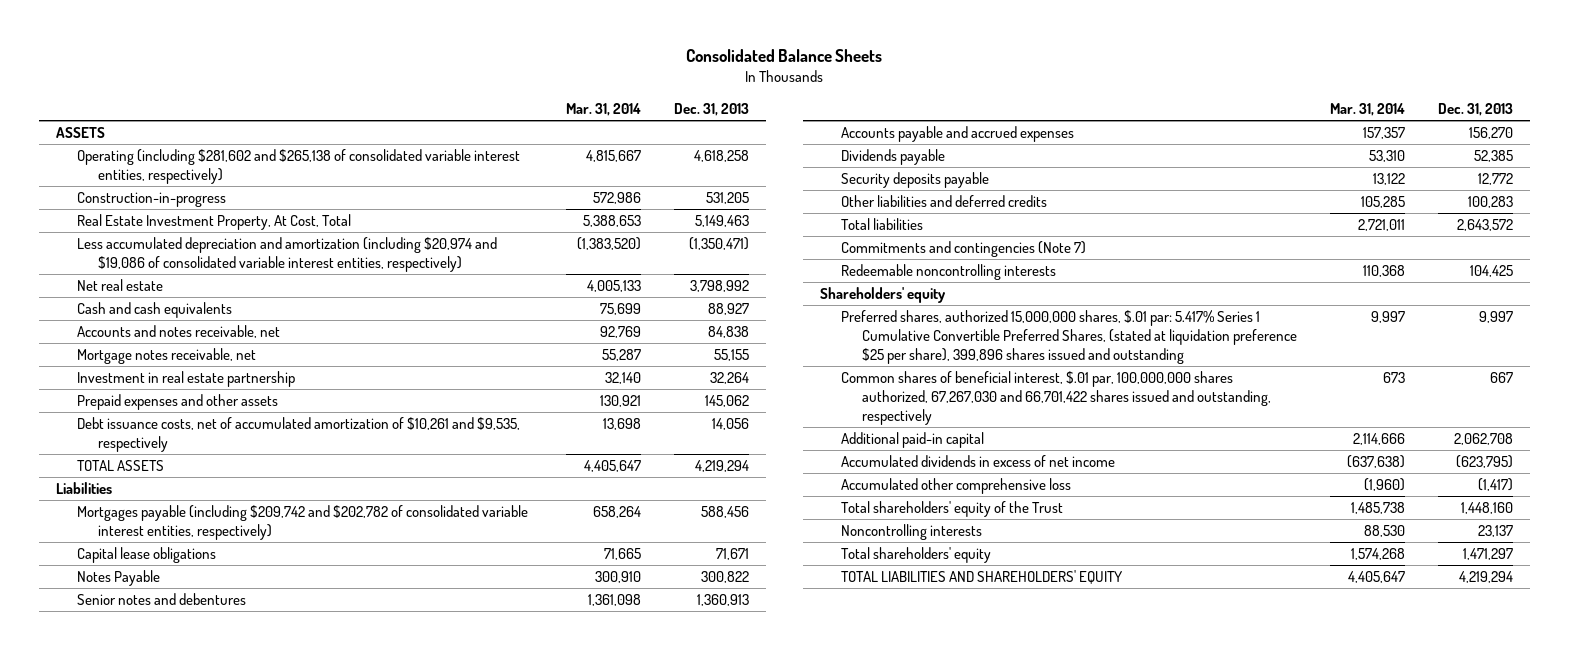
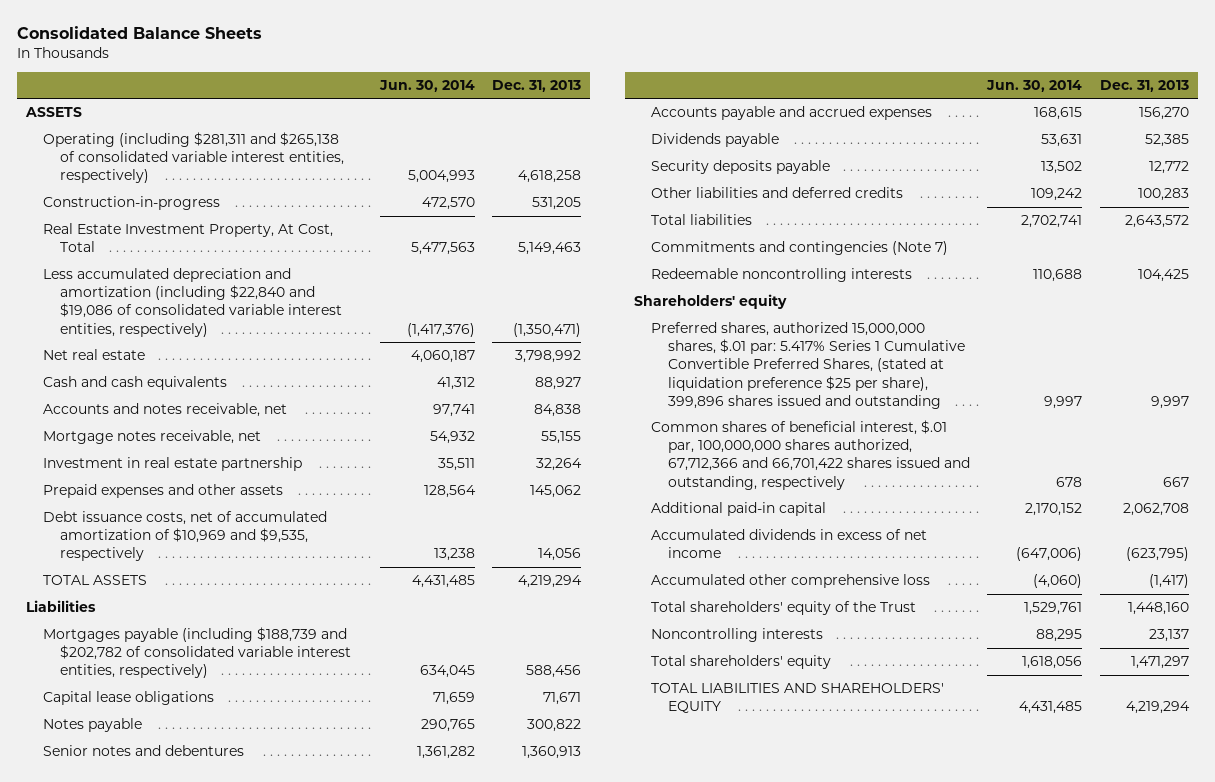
[566,103,642,117] Mar. 31, 2014 -> none
none -> [378,79,475,92] Jun. 30, 2014
[76,148,520,184] Operating (including $281,602 and $265,138 of consolidated variable interest entities, respectively) -> [43,132,345,184] Operating (including $281,311 and $265,138 of consolidated variable interest entities, respectively)
[76,236,497,272] Less accumulated depreciation and amortization (including $20,974 and $19,086 of consolidated variable interest entities, respectively) -> [43,268,343,337] Less accumulated depreciation and amortization (including $22,840 and $19,086 of consolidated variable interest entities, respectively)
[76,416,520,452] Debt issuance costs, net of accumulated amortization of $10,261 and $9,535, respectively -> [43,511,328,562] Debt issuance costs, net of accumulated amortization of $10,969 and $9,535, respectively
[76,504,528,540] Mortgages payable (including $209,742 and $202,782 of consolidated variable interest entities, respectively) -> [43,627,352,679] Mortgages payable (including $188,739 and $202,782 of consolidated variable interest entities, respectively)
[76,569,160,586] Notes Payable -> [43,718,143,733] Notes payable
[840,370,1272,425] Common shares of beneficial interest, $.01 par, 100,000,000 shares authorized, 67,267,030 and 66,701,422 shares issued and outstanding, respectively -> [650,420,970,490] Common shares of beneficial interest, $.01 par, 100,000,000 shares authorized, 67,712,366 and 66,701,422 shares issued and outstanding, respectively

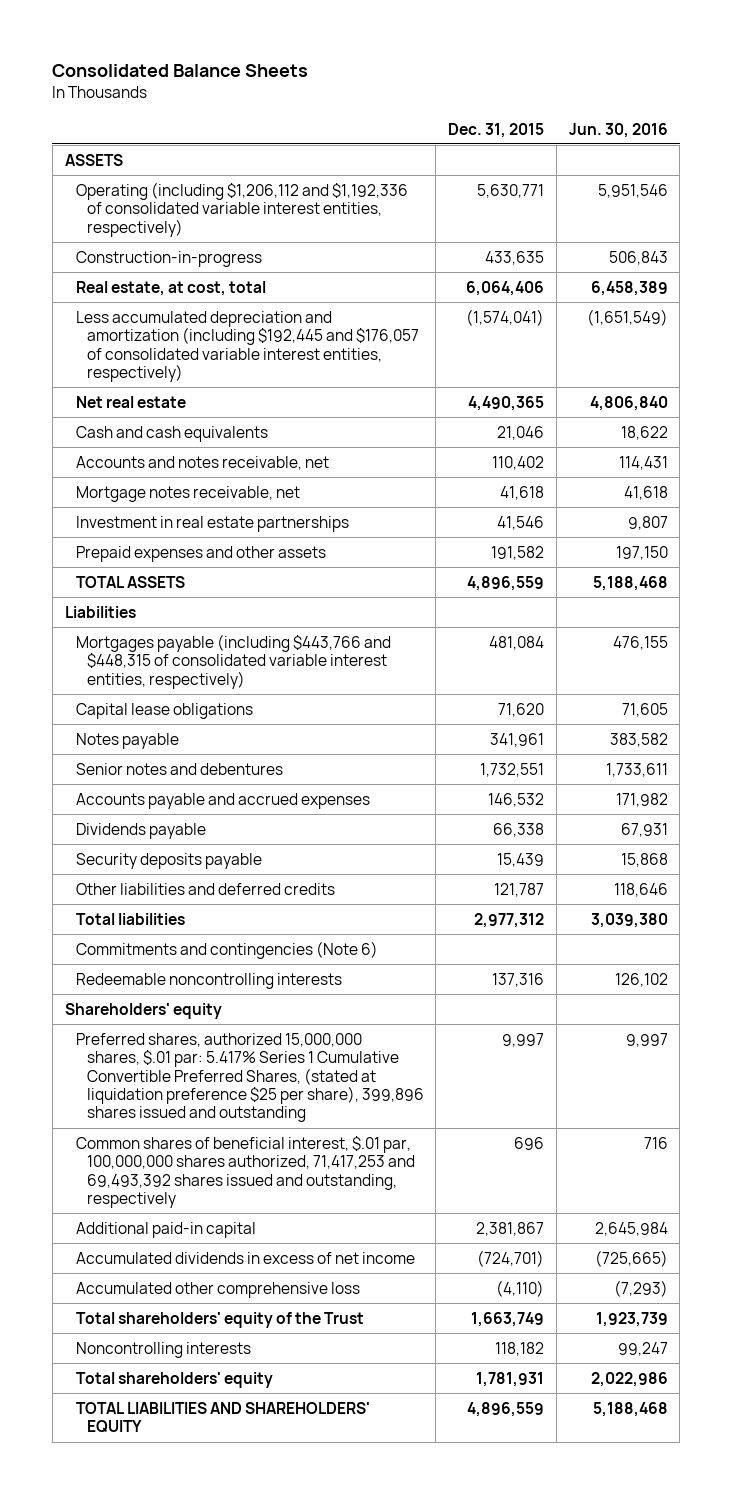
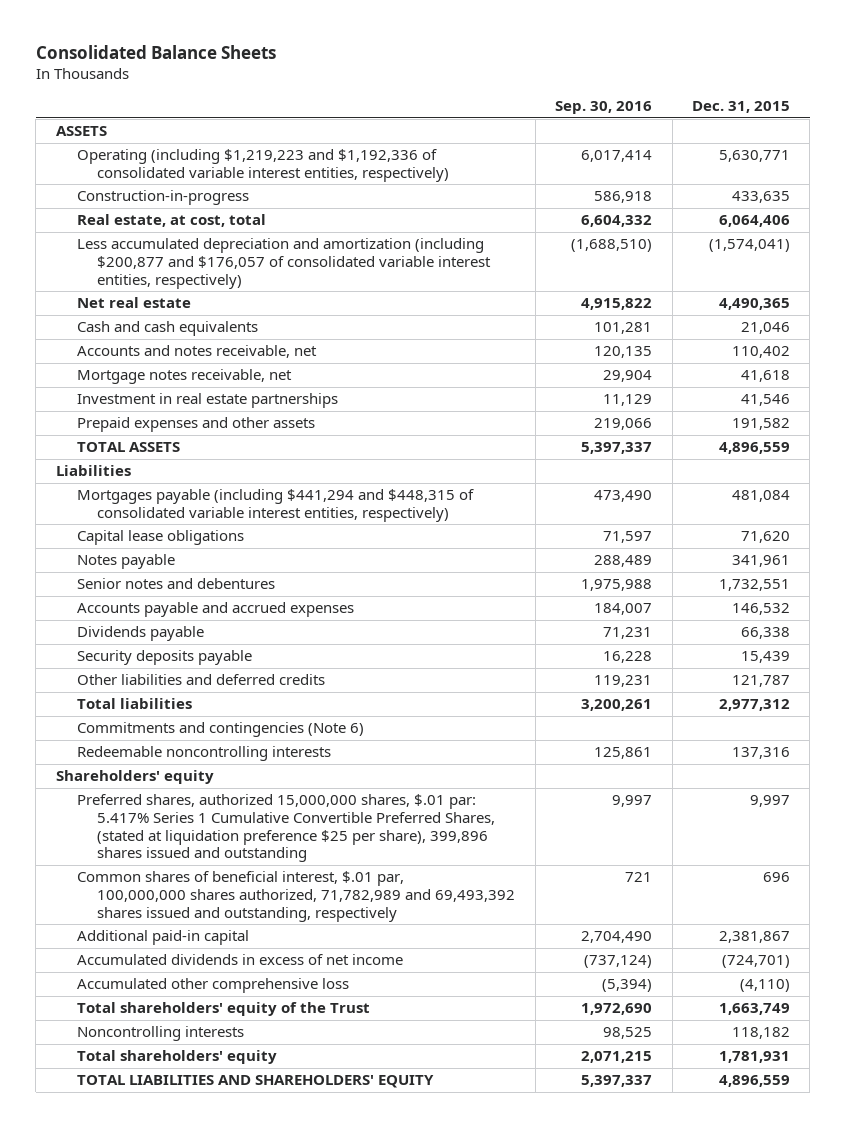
[568,122,668,138] Jun. 30, 2016 -> none
none -> [555,101,653,115] Sep. 30, 2016
[75,181,408,237] Operating (including $1,206,112 and $1,192,336 of consolidated variable interest entities, respectively) -> [76,149,450,182] Operating (including $1,219,223 and $1,192,336 of consolidated variable interest entities, respectively)
[75,310,419,382] Less accumulated depreciation and amortization (including $192,445 and $176,057 of consolidated variable interest entities, respectively) -> [76,238,492,289] Less accumulated depreciation and amortization (including $200,877 and $176,057 of consolidated variable interest entities, respectively)
[75,633,391,689] Mortgages payable (including $443,766 and $448,315 of consolidated variable interest entities, respectively) -> [76,489,474,522] Mortgages payable (including $441,294 and $448,315 of consolidated variable interest entities, respectively)
[75,1135,415,1208] Common shares of beneficial interest, $.01 par, 100,000,000 shares authorized, 71,417,253 and 69,493,392 shares issued and outstanding, respectively -> [76,871,516,922] Common shares of beneficial interest, $.01 par, 100,000,000 shares authorized, 71,782,989 and 69,493,392 shares issued and outstanding, respectively

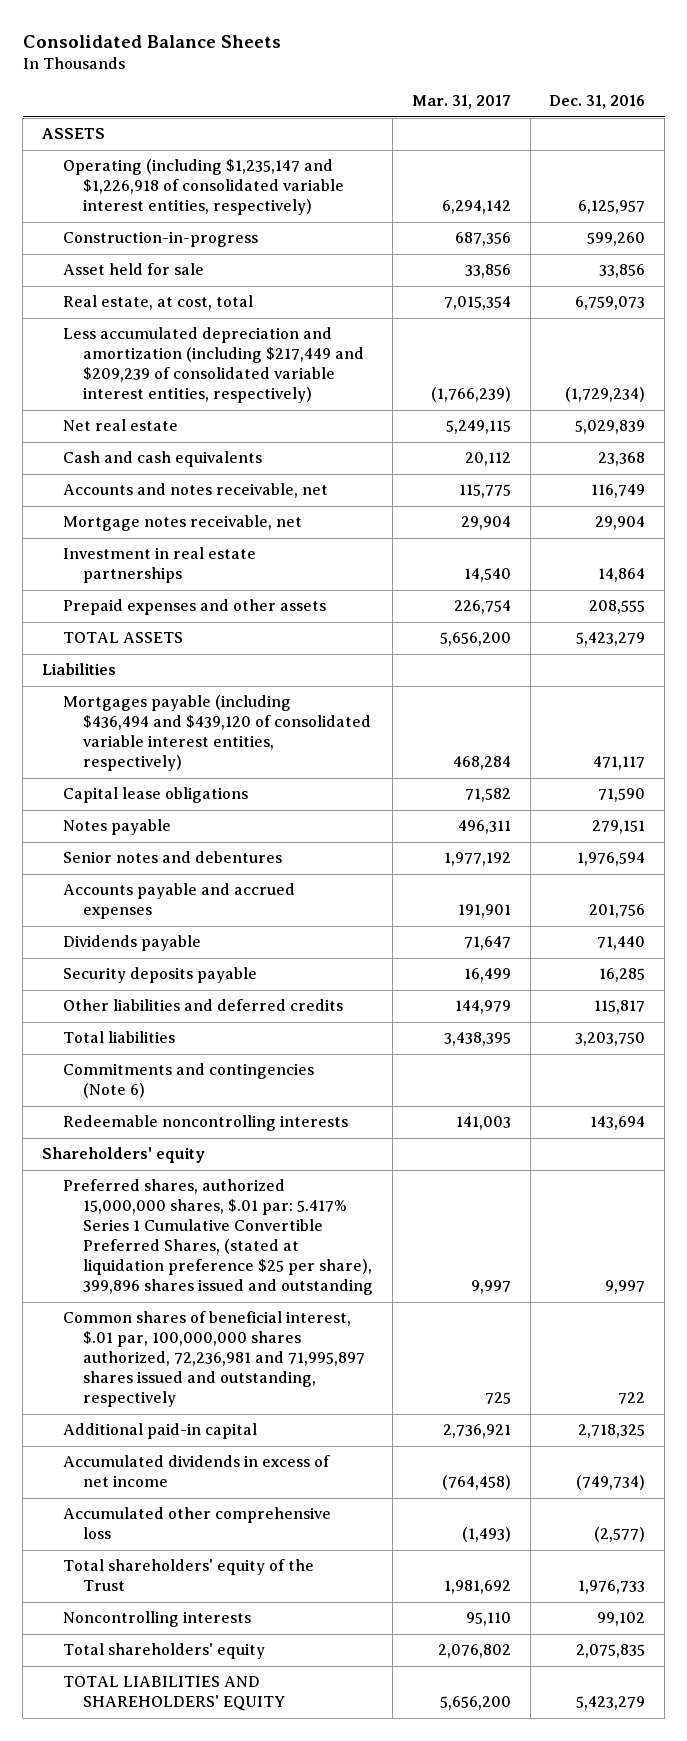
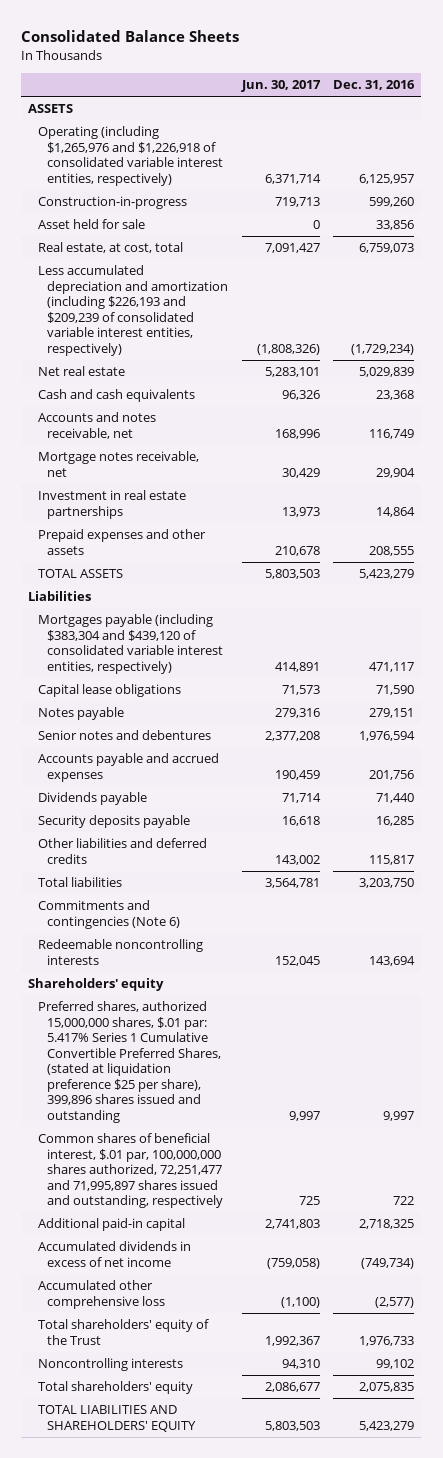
[411,95,511,110] Mar. 31, 2017 -> none
none -> [240,80,321,93] Jun. 30, 2017
[62,159,345,216] Operating (including $1,235,147 and $1,226,918 of consolidated variable interest entities, respectively) -> [37,126,224,186] Operating (including $1,265,976 and $1,226,918 of consolidated variable interest entities, respectively)
[62,327,365,404] Less accumulated depreciation and amortization (including $217,449 and $209,239 of consolidated variable interest entities, respectively) -> [37,265,229,356] Less accumulated depreciation and amortization (including $226,193 and $209,239 of consolidated variable interest entities, respectively)
[62,695,372,772] Mortgages payable (including $436,494 and $439,120 of consolidated variable interest entities, respectively) -> [37,614,224,674] Mortgages payable (including $383,304 and $439,120 of consolidated variable interest entities, respectively)
[62,1311,366,1408] Common shares of beneficial interest, $.01 par, 100,000,000 shares authorized, 72,236,981 and 71,995,897 shares issued and outstanding, respectively -> [37,1133,224,1209] Common shares of beneficial interest, $.01 par, 100,000,000 shares authorized, 72,251,477 and 71,995,897 shares issued and outstanding, respectively

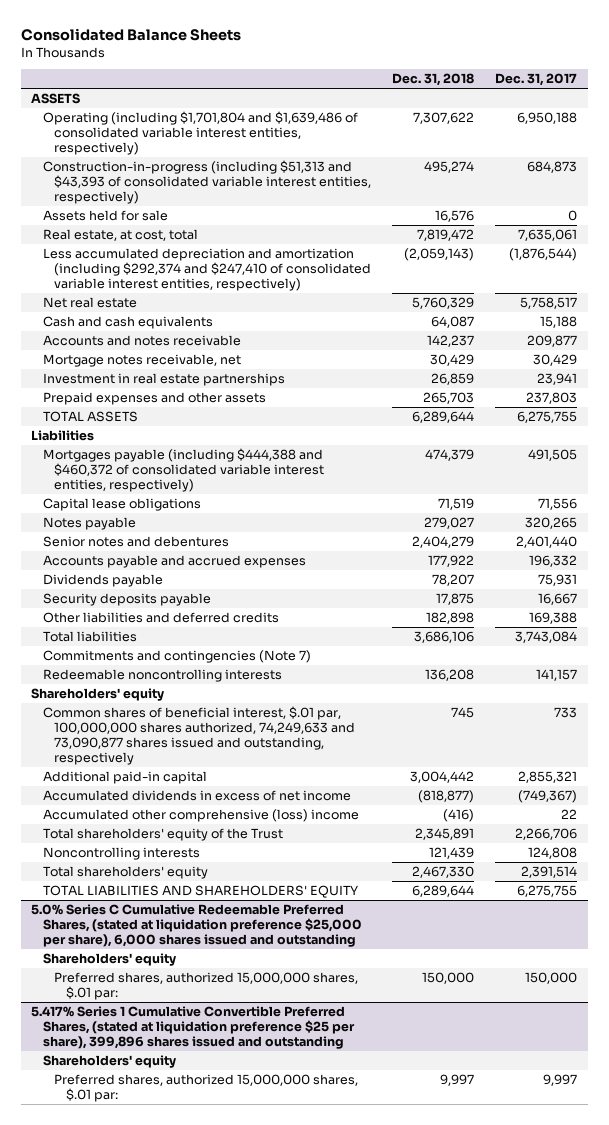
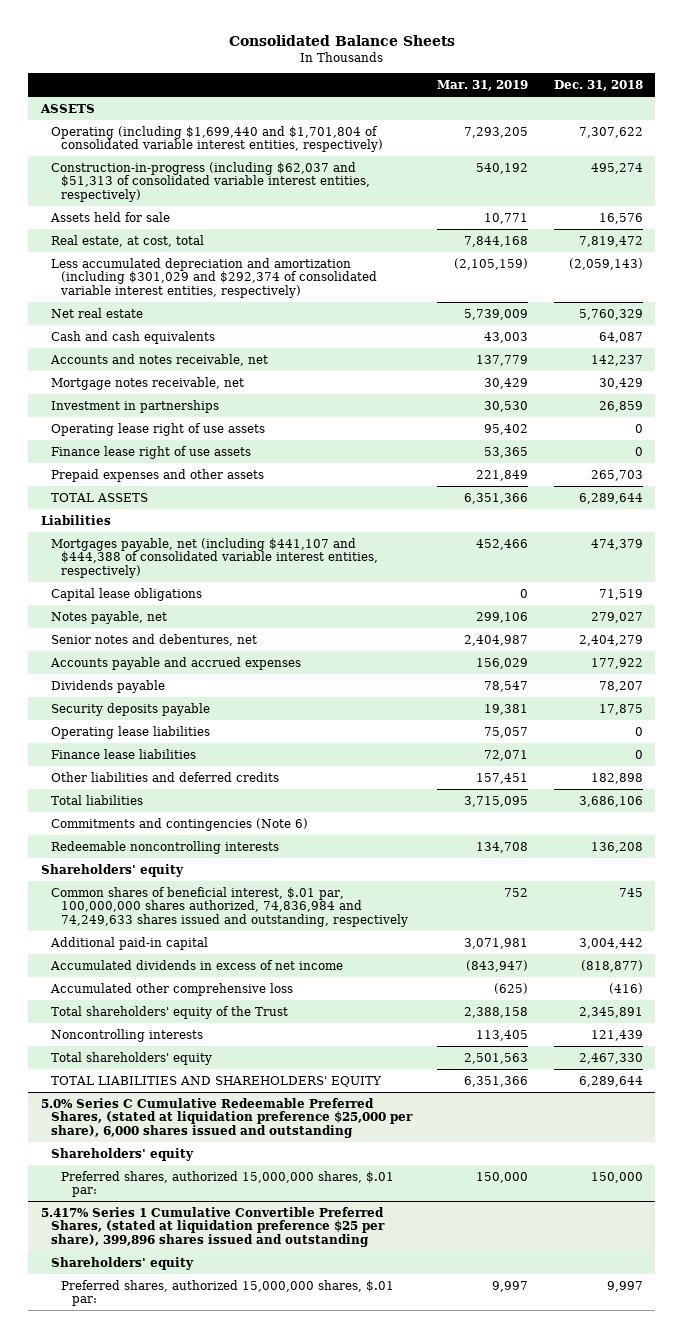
[495,73,578,87] Dec. 31, 2017 -> none
none -> [437,80,529,92] Mar. 31, 2019
[42,111,358,155] Operating (including $1,701,804 and $1,639,486 of consolidated variable interest entities, respectively) -> [51,125,384,153] Operating (including $1,699,440 and $1,701,804 of consolidated variable interest entities, respectively)
[42,160,372,204] Construction-in-progress (including $51,313 and $43,393 of consolidated variable interest entities, respectively) -> [51,161,371,202] Construction-in-progress (including $62,037 and $51,313 of consolidated variable interest entities, respectively)
[42,248,372,291] Less accumulated depreciation and amortization (including $292,374 and $247,410 of consolidated variable interest entities, respectively) -> [51,257,378,298] Less accumulated depreciation and amortization (including $301,029 and $292,374 of consolidated variable interest entities, respectively)
[42,335,241,347] Accounts and notes receivable -> [50,353,269,366] Accounts and notes receivable, net
[42,373,285,387] Investment in real estate partnerships -> [51,399,220,413] Investment in partnerships
none -> [51,422,266,436] Operating lease right of use assets
none -> [51,445,252,459] Finance lease right of use assets
[42,448,325,492] Mortgages payable (including $444,388 and $460,372 of consolidated variable interest entities, respectively) -> [51,537,379,578] Mortgages payable, net (including $441,107 and $444,388 of consolidated variable interest entities, respectively)
[42,517,136,531] Notes payable -> [51,610,168,624] Notes payable, net
[42,536,229,548] Senior notes and debentures -> [51,633,258,646] Senior notes and debentures, net
none -> [51,725,211,739] Operating lease liabilities
none -> [51,748,197,759] Finance lease liabilities
[42,650,311,664] Commitments and contingencies (Note 7) -> [51,817,309,831] Commitments and contingencies (Note 6)
[42,706,356,765] Common shares of beneficial interest, $.01 par, 100,000,000 shares authorized, 74,249,633 and 73,090,877 shares issued and outstanding, respectively -> [51,886,409,927] Common shares of beneficial interest, $.01 par, 100,000,000 shares authorized, 74,836,984 and 74,249,633 shares issued and outstanding, respectively
[42,809,359,823] Accumulated other comprehensive (loss) income -> [50,982,294,996] Accumulated other comprehensive loss

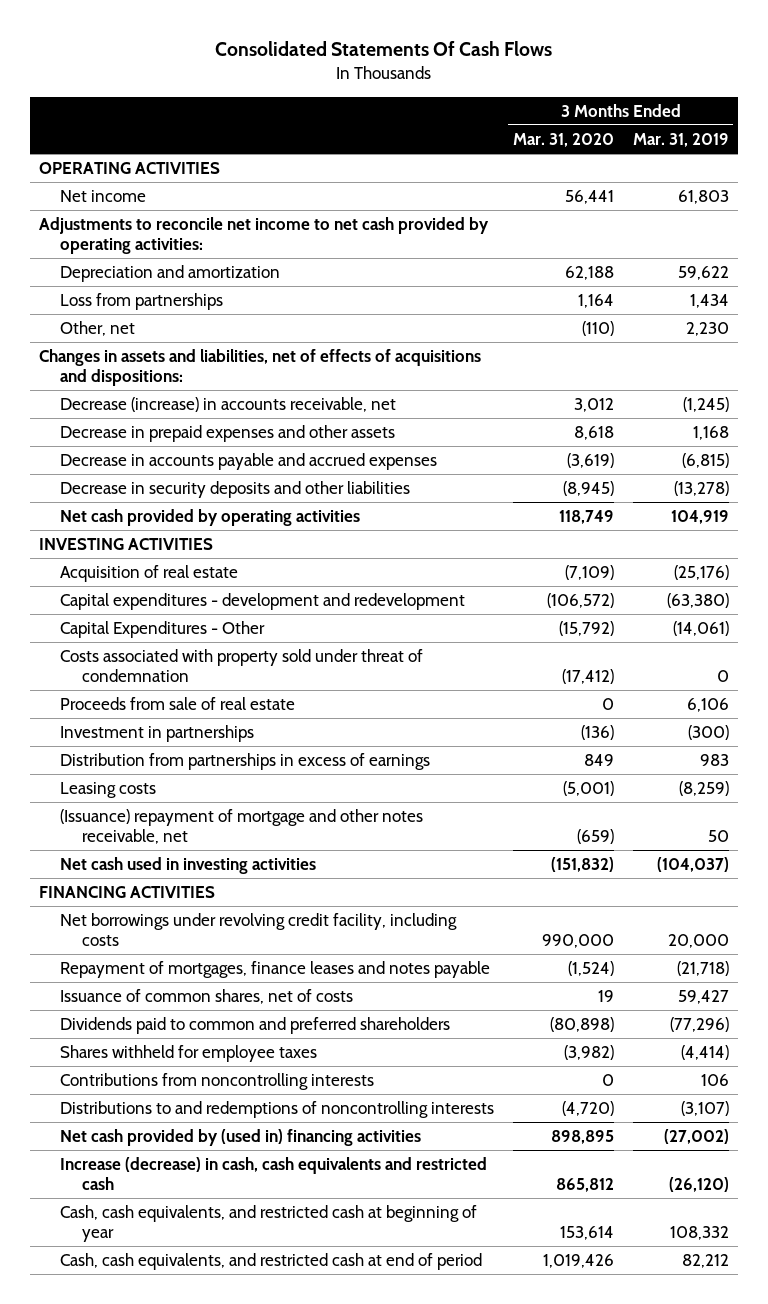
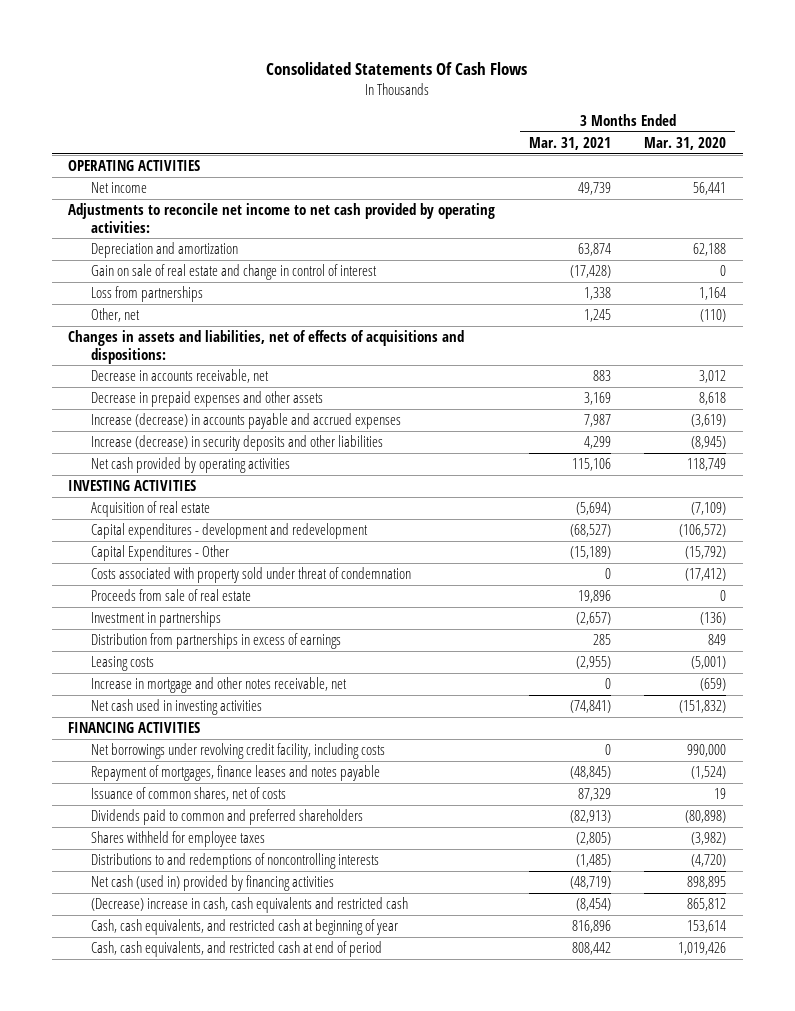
[632,132,729,147] Mar. 31, 2019 -> none
none -> [528,137,611,151] Mar. 31, 2021
none -> [90,264,377,281] Gain on sale of real estate and change in control of interest
[60,397,397,413] Decrease (increase) in accounts receivable, net -> [90,369,269,384] Decrease in accounts receivable, net
[60,453,438,471] Decrease in accounts payable and accrued expenses -> [90,413,401,430] Increase (decrease) in accounts payable and accrued expenses
[60,481,411,499] Decrease in security deposits and other liabilities -> [90,435,383,452] Increase (decrease) in security deposits and other liabilities
[60,809,424,844] (Issuance) repayment of mortgage and other notes receivable, net -> [90,677,347,694] Increase in mortgage and other notes receivable, net
[60,1073,375,1091] Contributions from noncontrolling interests -> none
[60,1129,422,1147] Net cash provided by (used in) financing activities -> [90,875,334,892] Net cash (used in) provided by financing activities
[60,1157,488,1190] Increase (decrease) in cash, cash equivalents and restricted cash -> [90,897,408,914] (Decrease) increase in cash, cash equivalents and restricted cash

